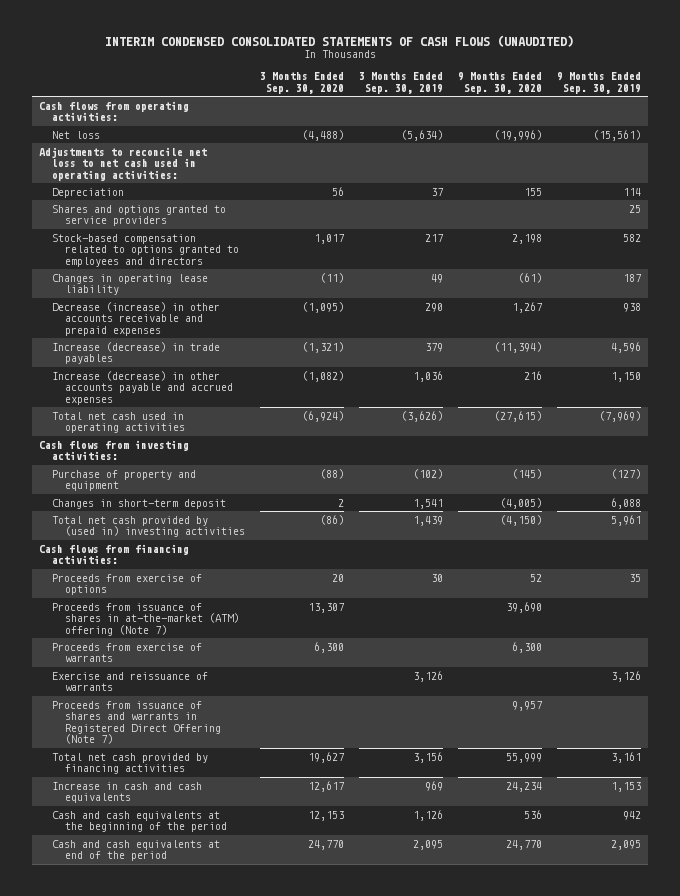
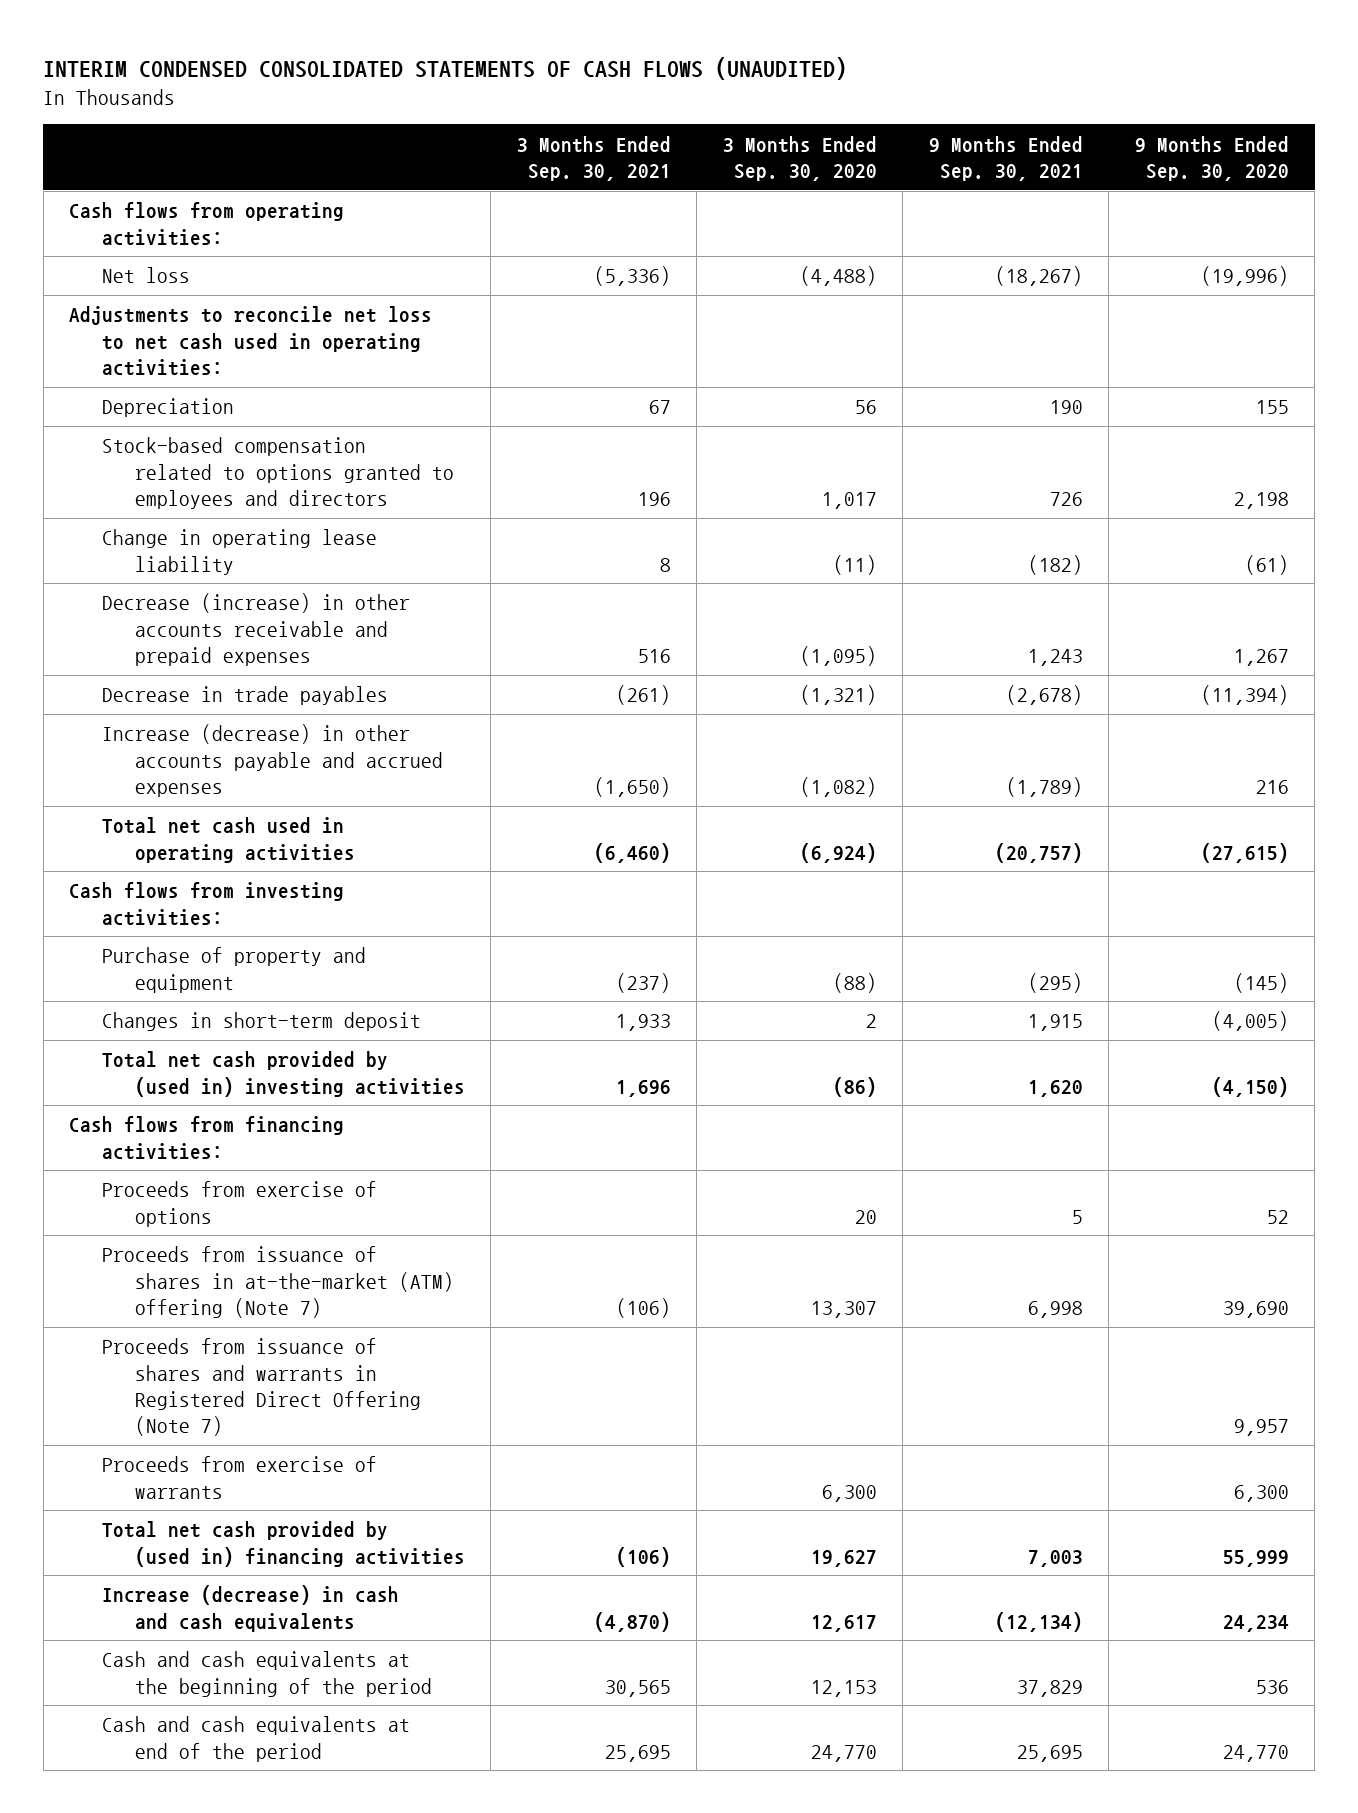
[358,72,443,94] 3 Months Ended Sep. 30, 2019 -> none
[556,72,641,94] 9 Months Ended Sep. 30, 2019 -> none
none -> [516,135,671,182] 3 Months Ended Sep. 30, 2021
none -> [928,135,1083,182] 9 Months Ended Sep. 30, 2021
[52,204,227,227] Shares and options granted to service providers -> none
[52,273,209,296] Changes in operating lease liability -> [101,529,377,575] Change in operating lease liability
[52,341,221,365] Increase (decrease) in trade payables -> [101,686,388,706] Decrease in trade payables
[52,671,209,692] Exercise and reissuance of warrants -> none
[52,642,203,663] Proceeds from exercise of warrants -> [101,1456,377,1499] Proceeds from exercise of warrants
[52,752,209,775] Total net cash provided by financing activities -> [101,1521,465,1567] Total net cash provided by (used in) financing activities
[52,781,203,804] Increase in cash and cash equivalents -> [101,1585,399,1632] Increase (decrease) in cash and cash equivalents

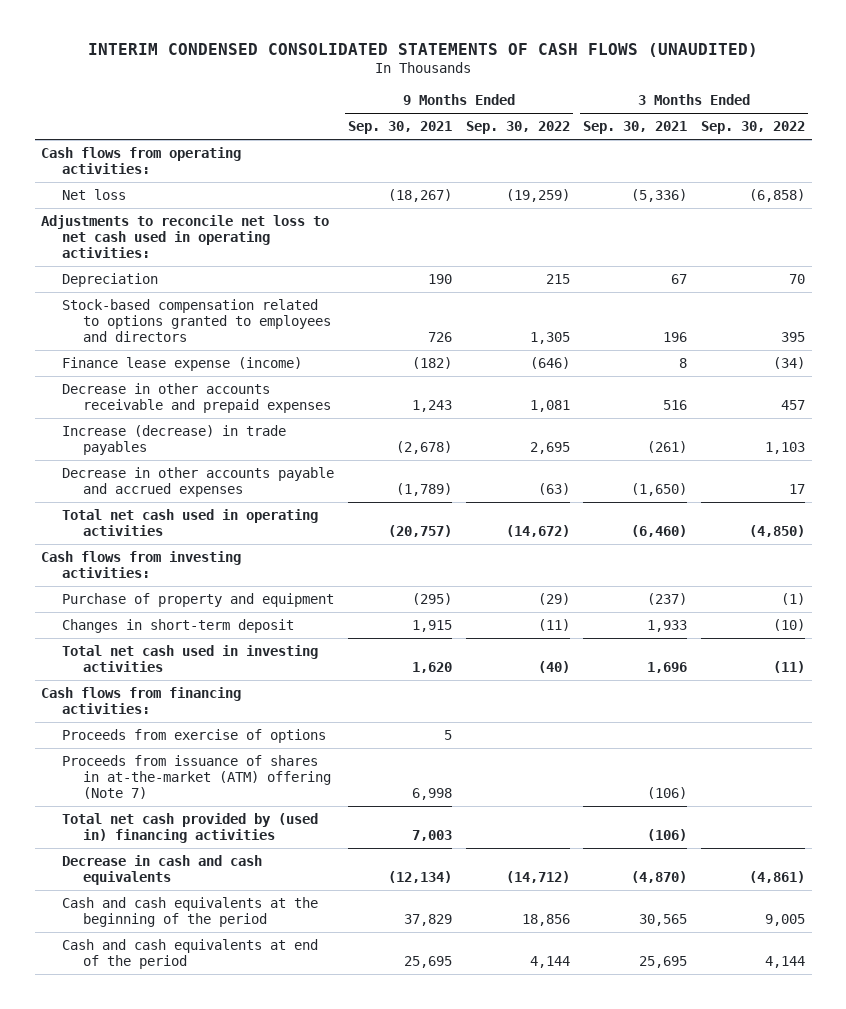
[722,135,877,182] 3 Months Ended Sep. 30, 2020 -> none
[1134,135,1289,182] 9 Months Ended Sep. 30, 2020 -> none
none -> [465,121,570,135] Sep. 30, 2022
none -> [700,121,805,135] Sep. 30, 2022
[101,529,377,575] Change in operating lease liability -> [62,357,303,372] Finance lease expense (income)
[101,593,410,666] Decrease (increase) in other accounts receivable and prepaid expenses -> [62,383,332,413] Decrease in other accounts receivable and prepaid expenses
[101,686,388,706] Decrease in trade payables -> [62,425,287,455] Increase (decrease) in trade payables
[101,724,443,797] Increase (decrease) in other accounts payable and accrued expenses -> [62,467,335,497] Decrease in other accounts payable and accrued expenses
[101,1051,465,1097] Total net cash provided by (used in) investing activities -> [62,645,319,672] Total net cash used in investing activities
[101,1338,421,1437] Proceeds from issuance of shares and warrants in Registered Direct Offering (Note 7) -> none
[101,1456,377,1499] Proceeds from exercise of warrants -> none
[101,1585,399,1632] Increase (decrease) in cash and cash equivalents -> [62,855,263,885] Decrease in cash and cash equivalents

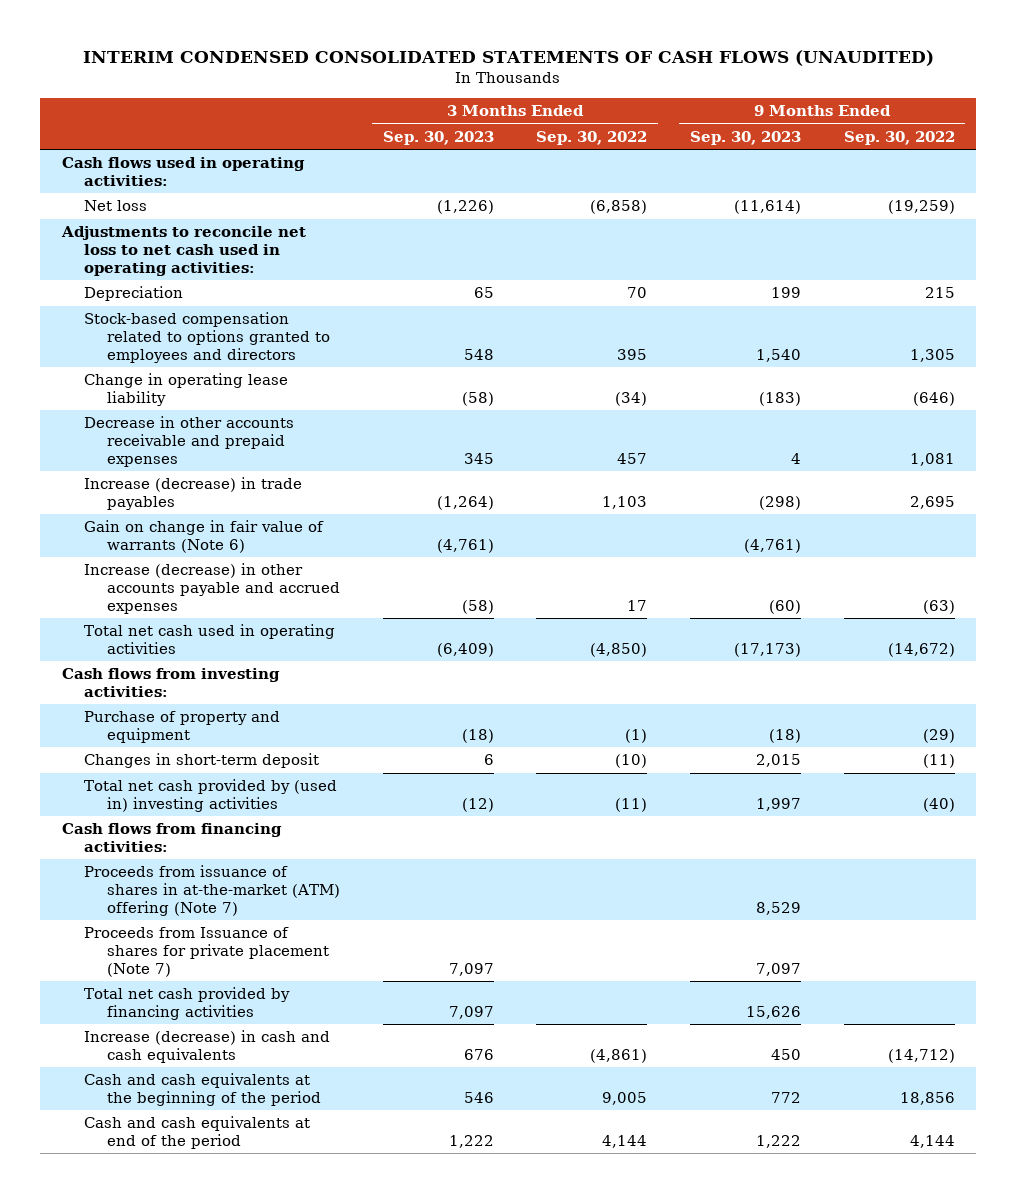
[348,121,453,135] Sep. 30, 2021 -> none
[583,121,688,135] Sep. 30, 2021 -> none
none -> [382,130,494,145] Sep. 30, 2023
none -> [690,130,802,145] Sep. 30, 2023
[41,147,242,174] Cash flows from operating activities: -> [61,157,305,186] Cash flows used in operating activities:
[62,357,303,372] Finance lease expense (income) -> [84,373,289,406] Change in operating lease liability
none -> [84,520,325,553] Gain on change in fair value of warrants (Note 6)
[62,467,335,497] Decrease in other accounts payable and accrued expenses -> [84,563,340,614] Increase (decrease) in other accounts payable and accrued expenses
[62,645,319,672] Total net cash used in investing activities -> [84,779,338,812] Total net cash provided by (used in) investing activities
[62,729,327,744] Proceeds from exercise of options -> none
none -> [84,927,329,977] Proceeds from Issuance of shares for private placement (Note 7)
[62,813,319,843] Total net cash provided by (used in) financing activities -> [84,987,291,1020] Total net cash provided by financing activities
[62,855,263,885] Decrease in cash and cash equivalents -> [84,1030,331,1063] Increase (decrease) in cash and cash equivalents

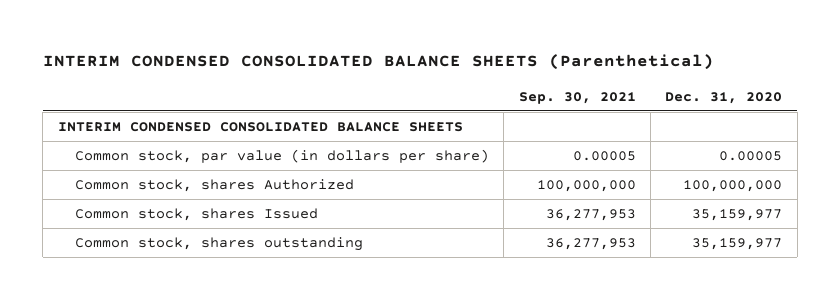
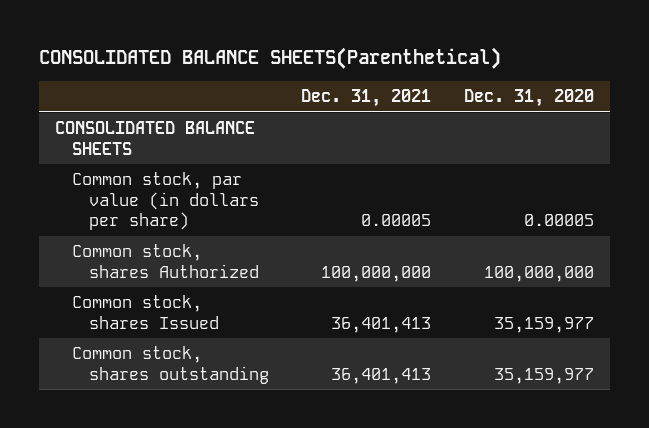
[42,54,714,71] INTERIM CONDENSED CONSOLIDATED BALANCE SHEETS (Parenthetical) -> [38,47,501,70] CONSOLIDATED BALANCE SHEETS(Parenthetical)
[518,91,636,104] Sep. 30, 2021 -> none
none -> [301,89,432,108] Dec. 31, 2021
[57,122,463,133] INTERIM CONDENSED CONSOLIDATED BALANCE SHEETS -> [55,121,256,155] CONSOLIDATED BALANCE SHEETS

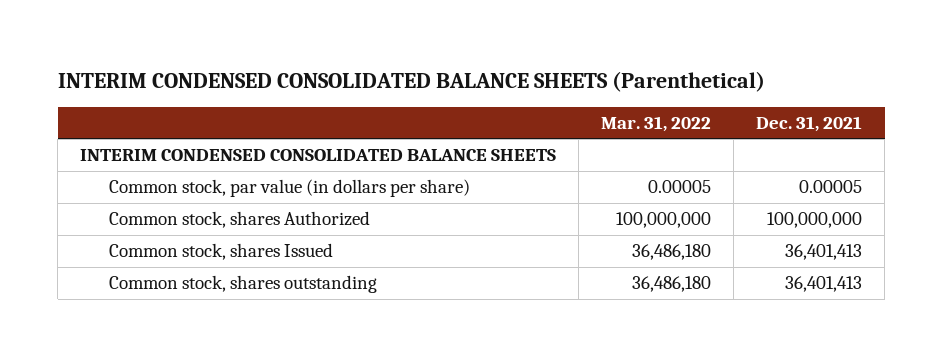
[38,47,501,70] CONSOLIDATED BALANCE SHEETS(Parenthetical) -> [57,70,765,92] INTERIM CONDENSED CONSOLIDATED BALANCE SHEETS (Parenthetical)
[463,89,594,108] Dec. 31, 2020 -> none
none -> [601,116,712,133] Mar. 31, 2022
[55,121,256,155] CONSOLIDATED BALANCE SHEETS -> [80,149,557,162] INTERIM CONDENSED CONSOLIDATED BALANCE SHEETS

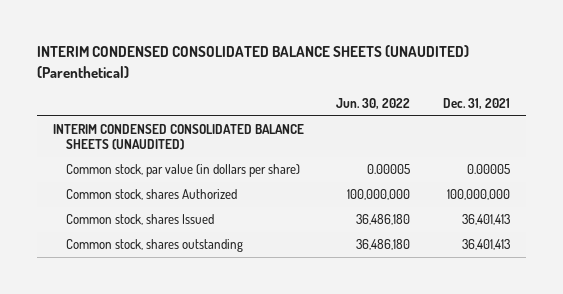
[57,70,765,92] INTERIM CONDENSED CONSOLIDATED BALANCE SHEETS (Parenthetical) -> [36,45,469,78] INTERIM CONDENSED CONSOLIDATED BALANCE SHEETS (UNAUDITED) (Parenthetical)
[601,116,712,133] Mar. 31, 2022 -> none
none -> [336,98,411,110] Jun. 30, 2022
[80,149,557,162] INTERIM CONDENSED CONSOLIDATED BALANCE SHEETS -> [52,124,304,151] INTERIM CONDENSED CONSOLIDATED BALANCE SHEETS (UNAUDITED)

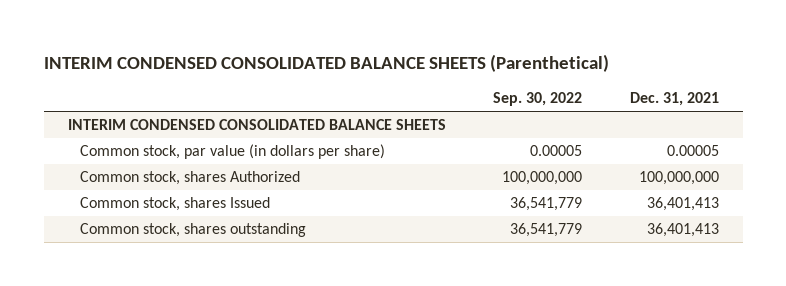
[36,45,469,78] INTERIM CONDENSED CONSOLIDATED BALANCE SHEETS (UNAUDITED) (Parenthetical) -> [43,53,609,72] INTERIM CONDENSED CONSOLIDATED BALANCE SHEETS (Parenthetical)
[336,98,411,110] Jun. 30, 2022 -> none
none -> [493,92,583,107] Sep. 30, 2022
[52,124,304,151] INTERIM CONDENSED CONSOLIDATED BALANCE SHEETS (UNAUDITED) -> [67,119,446,131] INTERIM CONDENSED CONSOLIDATED BALANCE SHEETS

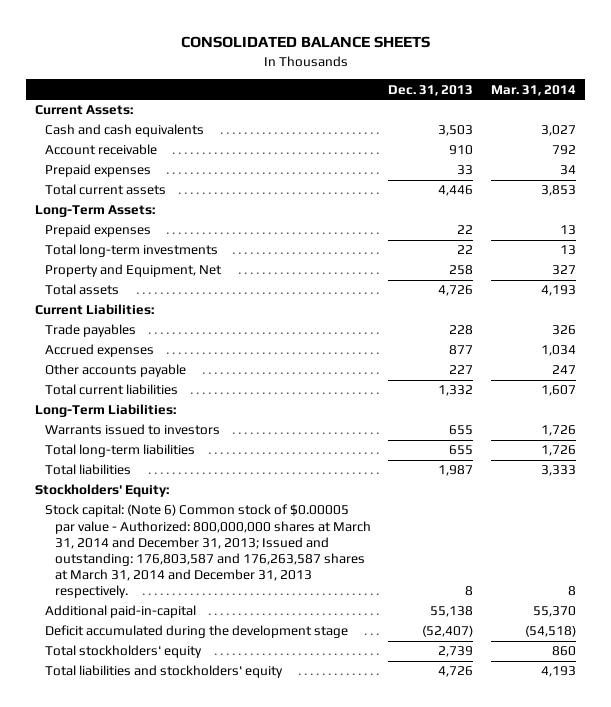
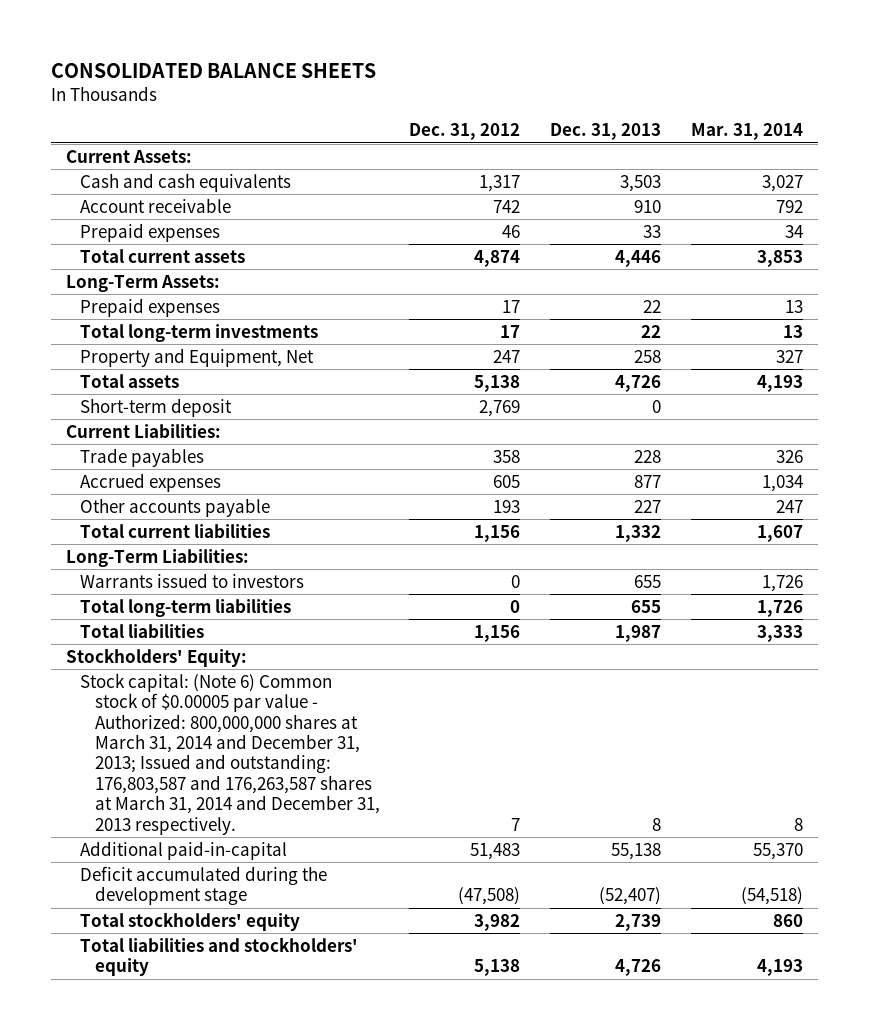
none -> [409,123,521,141] Dec. 31, 2012
none -> [80,397,233,417] Short-term deposit

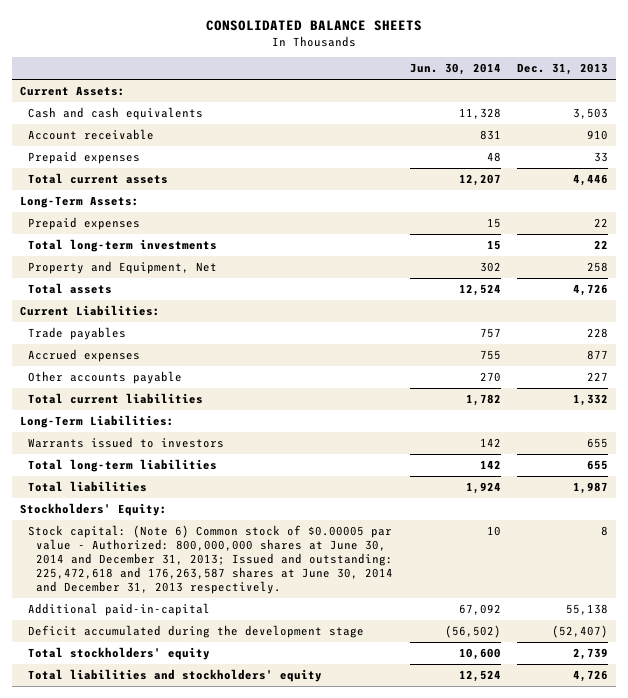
[409,123,521,141] Dec. 31, 2012 -> none
[690,123,803,141] Mar. 31, 2014 -> none
none -> [409,63,501,76] Jun. 30, 2014
[80,397,233,417] Short-term deposit -> none
[80,672,380,835] Stock capital: (Note 6) Common stock of $0.00005 par value - Authorized: 800,000,000 shares at March 31, 2014 and December 31, 2013; Issued and outstanding: 176,803,587 and 176,263,587 shares at March 31, 2014 and December 31, 2013 respectively. -> [28,525,394,595] Stock capital: (Note 6) Common stock of $0.00005 par value - Authorized: 800,000,000 shares at June 30, 2014 and December 31, 2013; Issued and outstanding: 225,472,618 and 176,263,587 shares at June 30, 2014 and December 31, 2013 respectively.

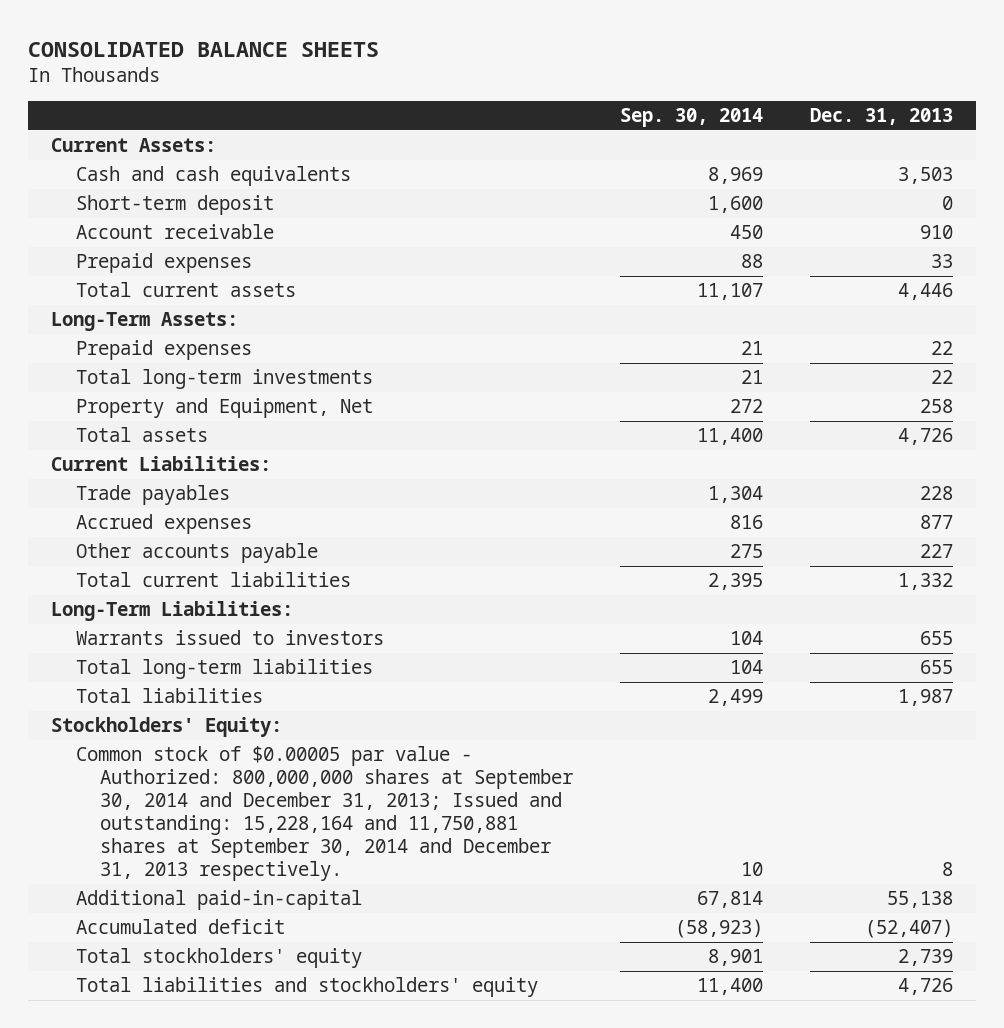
[409,63,501,76] Jun. 30, 2014 -> none
none -> [620,108,764,128] Sep. 30, 2014
none -> [75,195,274,216] Short-term deposit
[28,525,394,595] Stock capital: (Note 6) Common stock of $0.00005 par value - Authorized: 800,000,000 shares at June 30, 2014 and December 31, 2013; Issued and outstanding: 225,472,618 and 176,263,587 shares at June 30, 2014 and December 31, 2013 respectively. -> [75,746,574,881] Common stock of $0.00005 par value - Authorized: 800,000,000 shares at September 30, 2014 and December 31, 2013; Issued and outstanding: 15,228,164 and 11,750,881 shares at September 30, 2014 and December 31, 2013 respectively.
[28,625,365,639] Deficit accumulated during the development stage -> [75,919,285,935] Accumulated deficit

